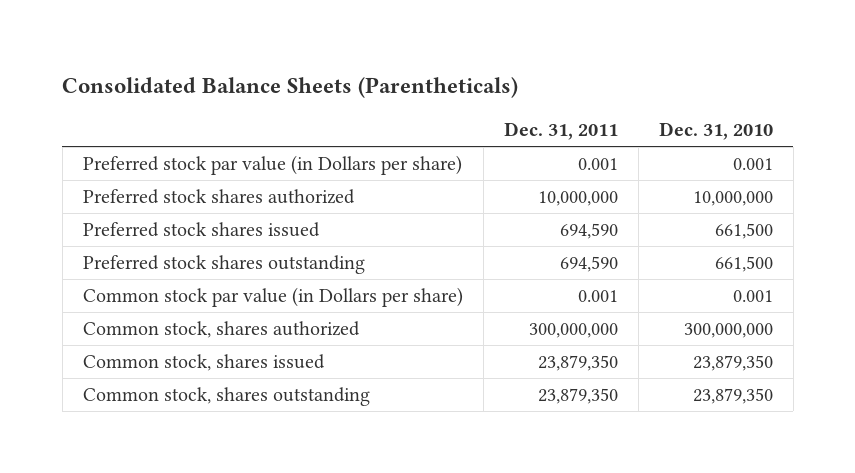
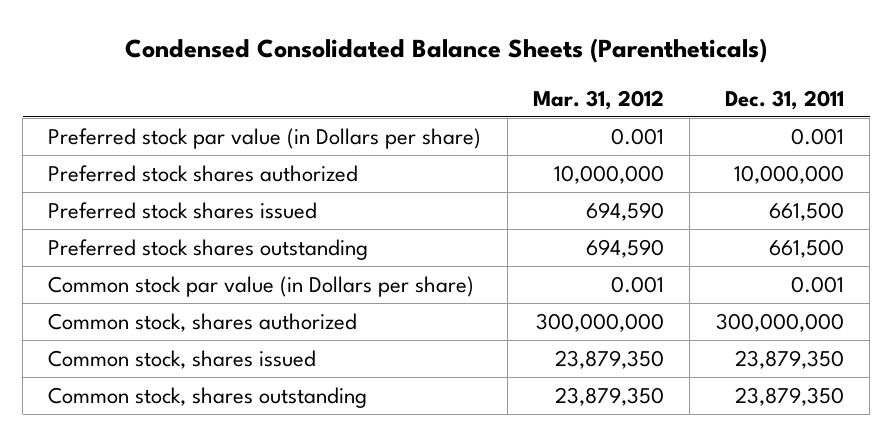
[62,77,519,99] Consolidated Balance Sheets (Parentheticals) -> [125,38,768,64] Condensed Consolidated Balance Sheets (Parentheticals)
[658,121,773,140] Dec. 31, 2010 -> none
none -> [533,89,665,110] Mar. 31, 2012
[559,223,618,240] 694,590 -> [768,201,844,221] 661,500
[559,256,618,273] 694,590 -> [768,238,844,258] 661,500

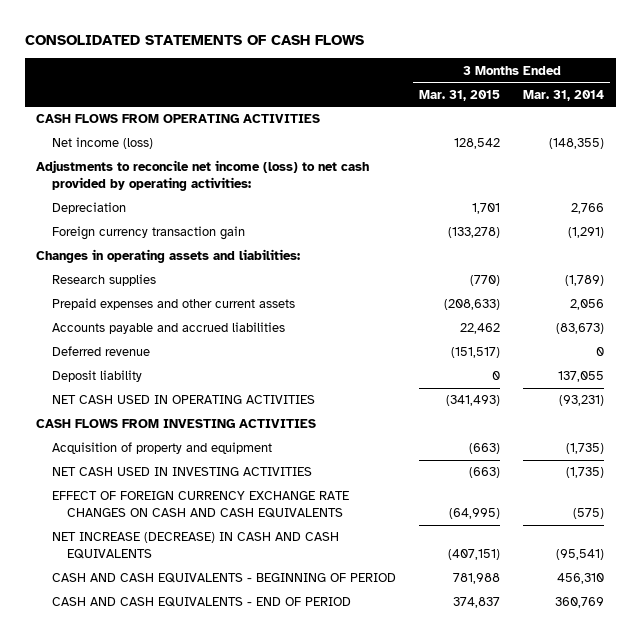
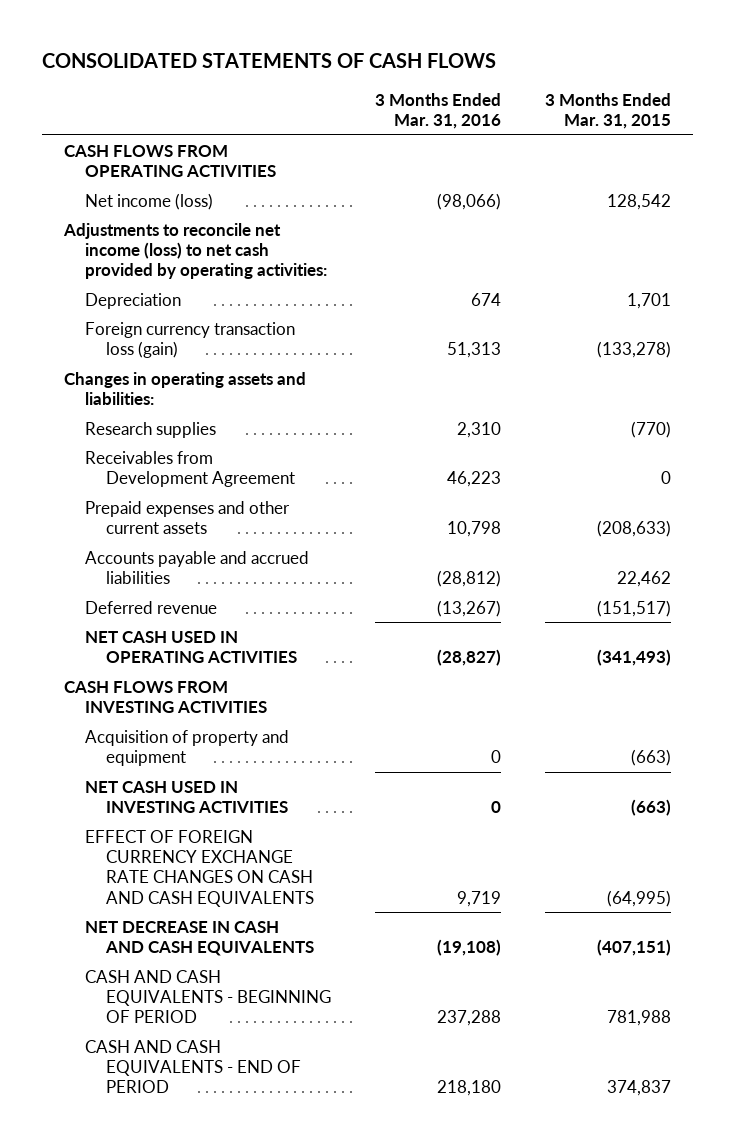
[523,89,605,101] Mar. 31, 2014 -> none
none -> [375,92,502,130] 3 Months Ended Mar. 31, 2016
[51,226,245,241] Foreign currency transaction gain -> [84,321,295,359] Foreign currency transaction loss (gain)
none -> [84,450,296,488] Receivables from Development Agreement
[51,370,142,383] Deposit liability -> none
[51,532,339,560] NET INCREASE (DECREASE) IN CASH AND CASH EQUIVALENTS -> [84,920,315,957] NET DECREASE IN CASH AND CASH EQUIVALENTS

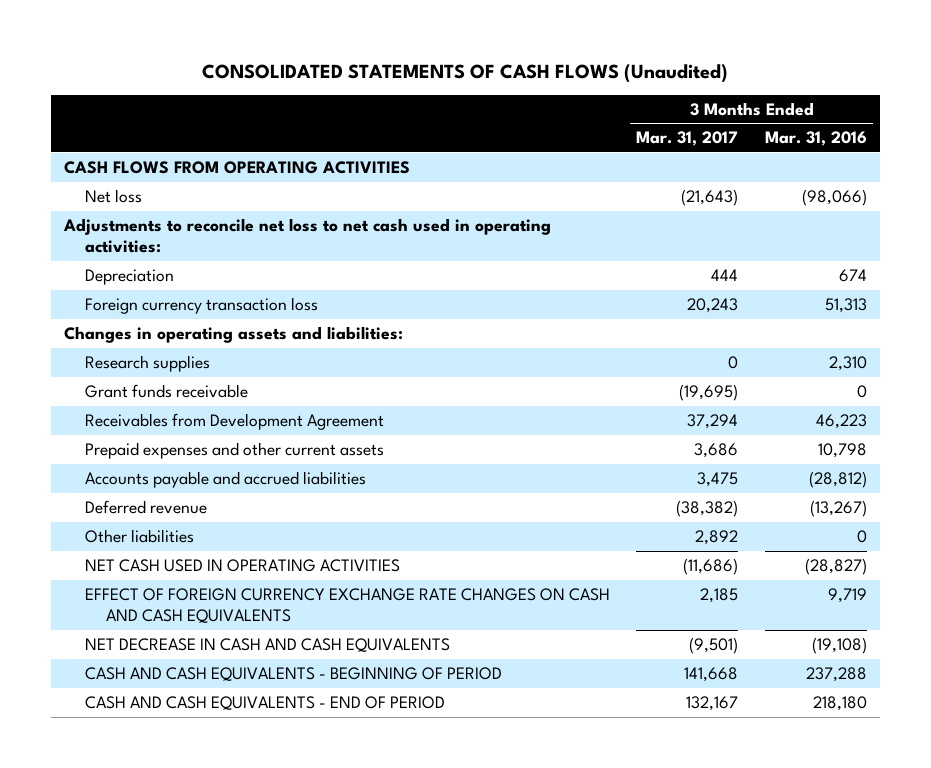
[41,53,496,69] CONSOLIDATED STATEMENTS OF CASH FLOWS -> [202,63,729,83] CONSOLIDATED STATEMENTS OF CASH FLOWS (Unaudited)
[545,92,672,130] 3 Months Ended Mar. 31, 2015 -> none
none -> [636,131,739,147] Mar. 31, 2017
[84,192,213,210] Net income (loss) -> [85,188,143,203] Net loss
[62,222,327,280] Adjustments to reconcile net income (loss) to net cash provided by operating activities: -> [62,217,551,253] Adjustments to reconcile net loss to net cash used in operating activities:
[84,321,295,359] Foreign currency transaction loss (gain) -> [85,296,319,314] Foreign currency transaction loss
none -> [85,383,249,398] Grant funds receivable
none -> [85,528,195,543] Other liabilities
[63,680,267,714] CASH FLOWS FROM INVESTING ACTIVITIES -> none
[84,729,289,767] Acquisition of property and equipment -> none
[84,780,289,814] NET CASH USED IN INVESTING ACTIVITIES -> none

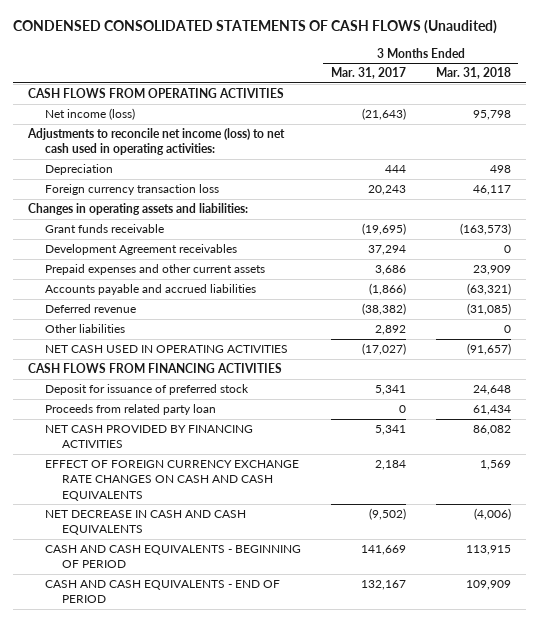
[202,63,729,83] CONSOLIDATED STATEMENTS OF CASH FLOWS (Unaudited) -> [12,20,497,35] CONDENSED CONSOLIDATED STATEMENTS OF CASH FLOWS (Unaudited)
[764,131,867,147] Mar. 31, 2016 -> none
none -> [435,67,511,80] Mar. 31, 2018
[85,188,143,203] Net loss -> [44,108,135,121] Net income (loss)
[62,217,551,253] Adjustments to reconcile net loss to net cash used in operating activities: -> [26,128,285,156] Adjustments to reconcile net income (loss) to net cash used in operating activities:
[85,354,211,372] Research supplies -> none
[85,412,385,430] Receivables from Development Agreement -> [44,244,237,256] Development Agreement receivables
[697,471,739,487] 3,475 -> [368,283,406,296] (1,866)
[683,557,739,575] (11,686) -> [361,343,406,356] (17,027)
none -> [27,363,282,374] CASH FLOWS FROM FINANCING ACTIVITIES
none -> [44,384,249,396] Deposit for issuance of preferred stock
none -> [44,404,216,416] Proceeds from related party loan
none -> [44,425,253,449] NET CASH PROVIDED BY FINANCING ACTIVITIES
[700,587,739,603] 2,185 -> [374,460,406,471] 2,184
[689,636,739,654] (9,501) -> [368,508,406,521] (9,502)
[684,666,739,682] 141,668 -> [360,545,406,556] 141,669

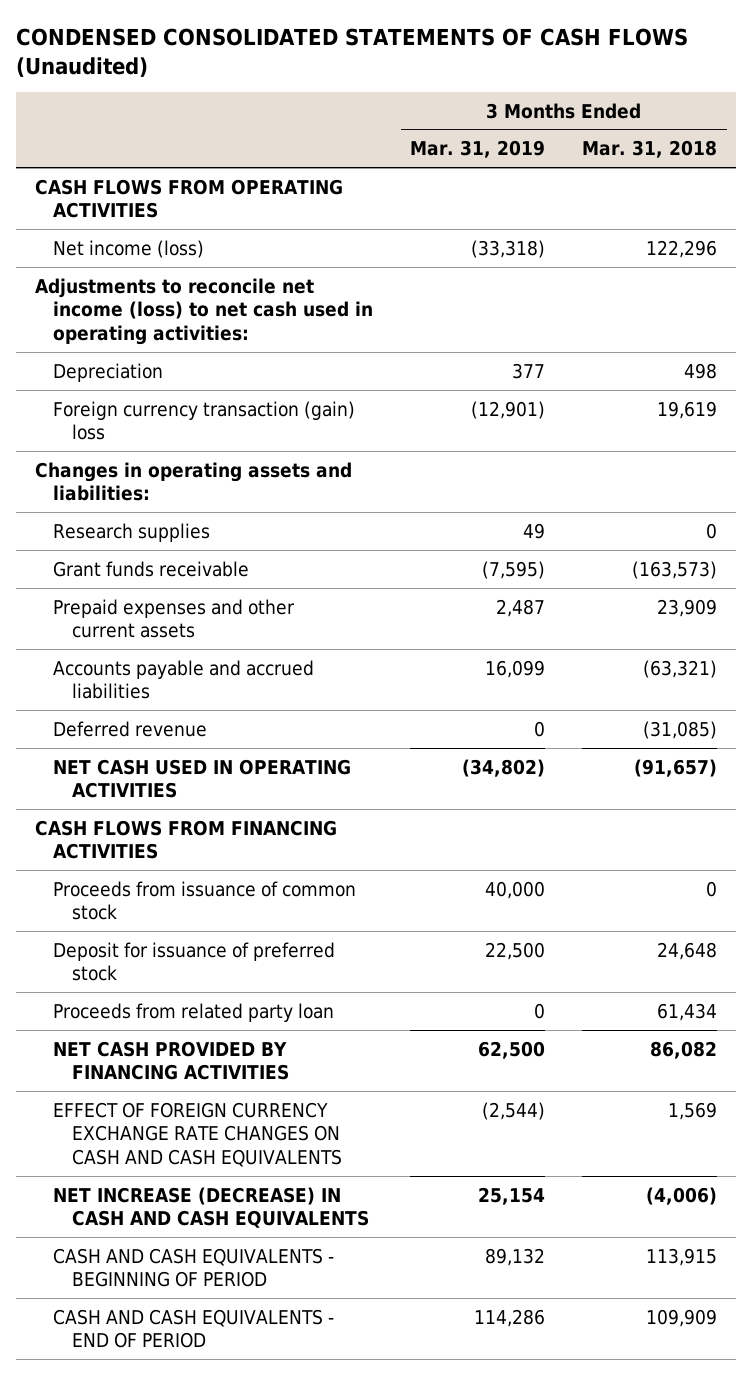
[330,67,406,80] Mar. 31, 2017 -> none
none -> [410,140,546,159] Mar. 31, 2019
[472,110,511,121] 95,798 -> [646,239,718,258] 122,296
[44,184,219,196] Foreign currency transaction loss -> [53,400,356,441] Foreign currency transaction (gain) loss
[472,185,511,196] 46,117 -> [657,400,718,419] 19,619
none -> [53,522,211,542] Research supplies
[44,244,237,256] Development Agreement receivables -> none
[44,324,125,334] Other liabilities -> none
none -> [53,880,357,921] Proceeds from issuance of common stock
[44,510,246,536] NET DECREASE IN CASH AND CASH EQUIVALENTS -> [53,1186,370,1229] NET INCREASE (DECREASE) IN CASH AND CASH EQUIVALENTS

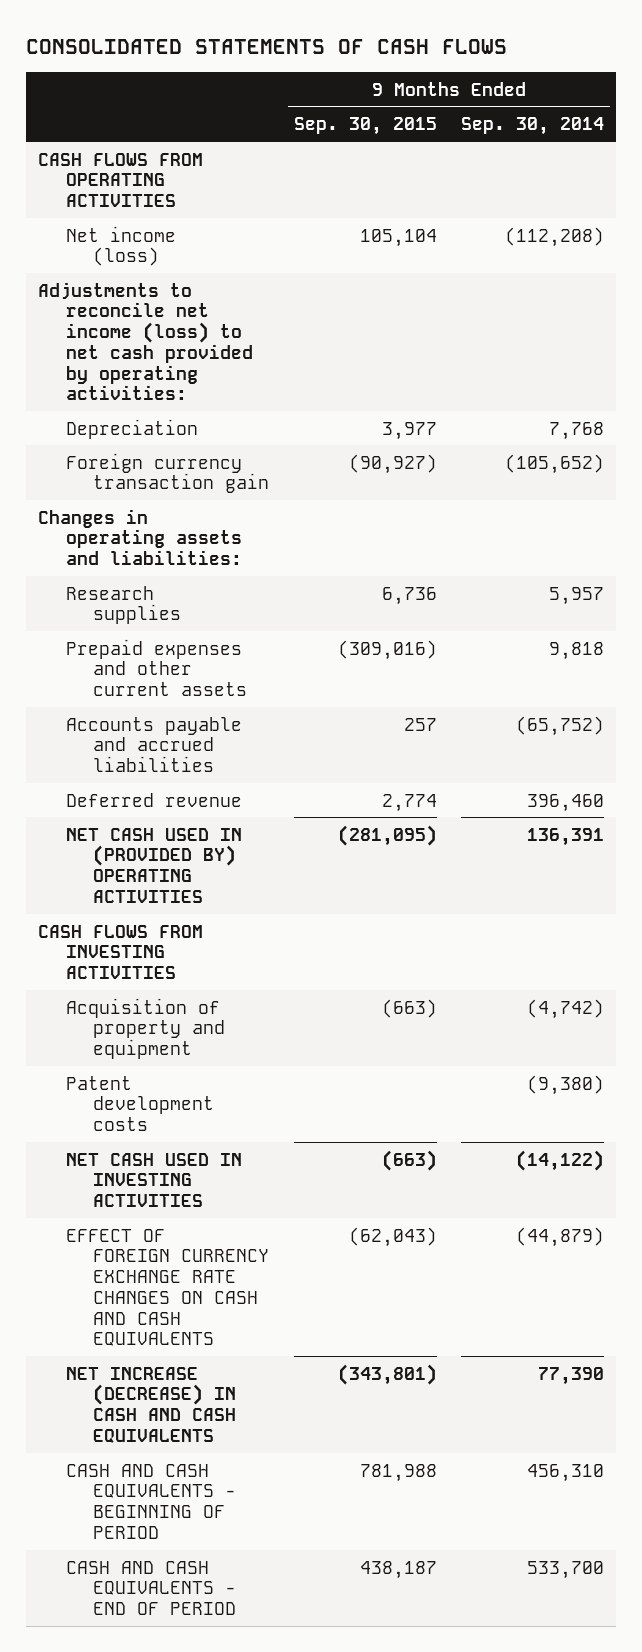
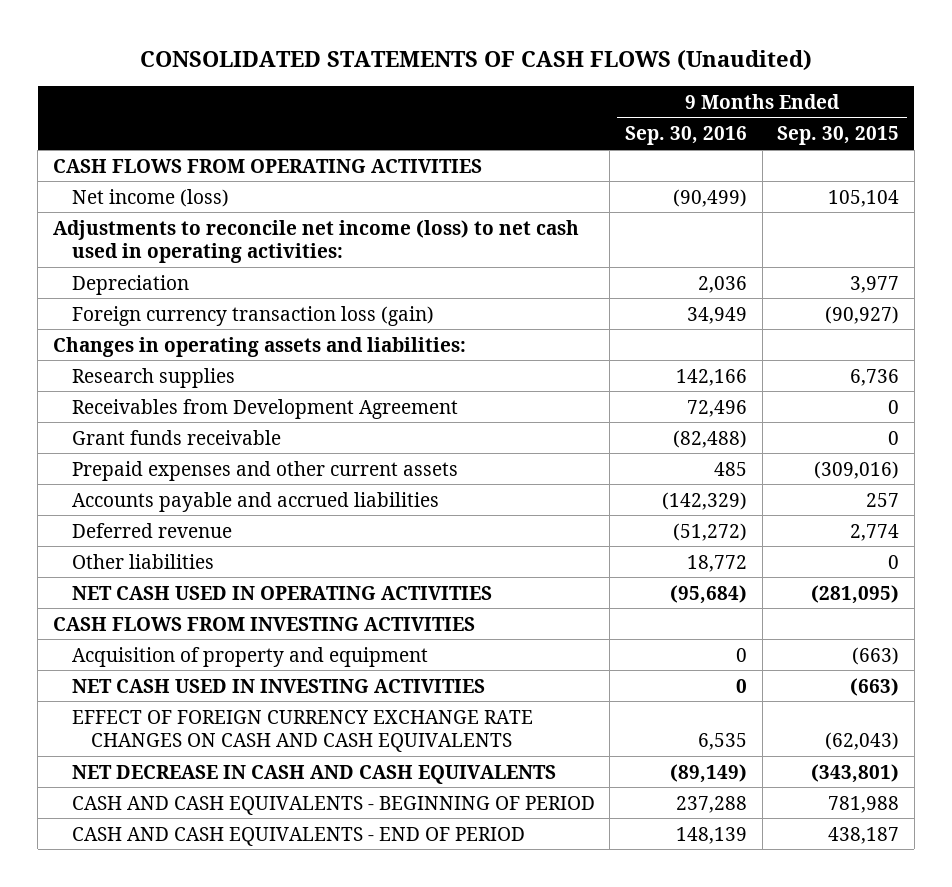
[26,39,508,55] CONSOLIDATED STATEMENTS OF CASH FLOWS -> [140,50,813,72] CONSOLIDATED STATEMENTS OF CASH FLOWS (Unaudited)
[460,117,604,136] Sep. 30, 2014 -> none
none -> [625,126,748,146] Sep. 30, 2016
[38,281,253,401] Adjustments to reconcile net income (loss) to net cash provided by operating activities: -> [53,219,580,263] Adjustments to reconcile net income (loss) to net cash used in operating activities:
[65,452,270,494] Foreign currency transaction gain -> [71,305,434,326] Foreign currency transaction loss (gain)
none -> [71,398,458,419] Receivables from Development Agreement
none -> [71,429,281,445] Grant funds receivable
none -> [71,553,214,569] Other liabilities
[65,827,242,903] NET CASH USED IN (PROVIDED BY) OPERATING ACTIVITIES -> [71,585,492,600] NET CASH USED IN OPERATING ACTIVITIES
[65,1075,215,1132] Patent development costs -> none
[65,1366,237,1443] NET INCREASE (DECREASE) IN CASH AND CASH EQUIVALENTS -> [71,764,556,784] NET DECREASE IN CASH AND CASH EQUIVALENTS

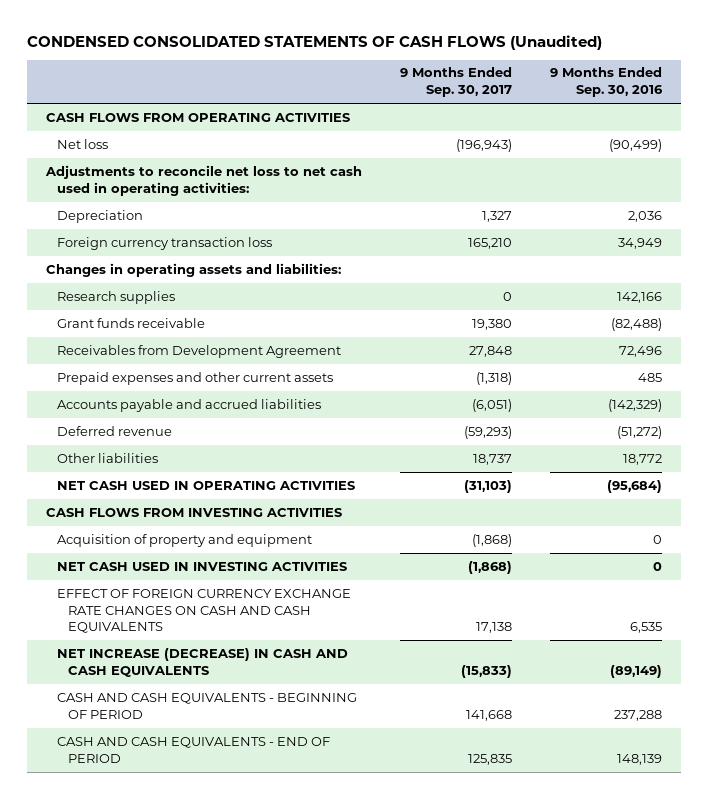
[140,50,813,72] CONSOLIDATED STATEMENTS OF CASH FLOWS (Unaudited) -> [26,34,602,50] CONDENSED CONSOLIDATED STATEMENTS OF CASH FLOWS (Unaudited)
[777,126,900,146] Sep. 30, 2015 -> none
none -> [399,67,512,98] 9 Months Ended Sep. 30, 2017
[71,188,229,207] Net income (loss) -> [56,138,108,149] Net loss
[53,219,580,263] Adjustments to reconcile net income (loss) to net cash used in operating activities: -> [44,164,362,196] Adjustments to reconcile net loss to net cash used in operating activities:
[71,305,434,326] Foreign currency transaction loss (gain) -> [56,236,272,250] Foreign currency transaction loss
[71,398,458,419] Receivables from Development Agreement -> [56,344,341,358] Receivables from Development Agreement
[71,764,556,784] NET DECREASE IN CASH AND CASH EQUIVALENTS -> [56,647,348,677] NET INCREASE (DECREASE) IN CASH AND CASH EQUIVALENTS

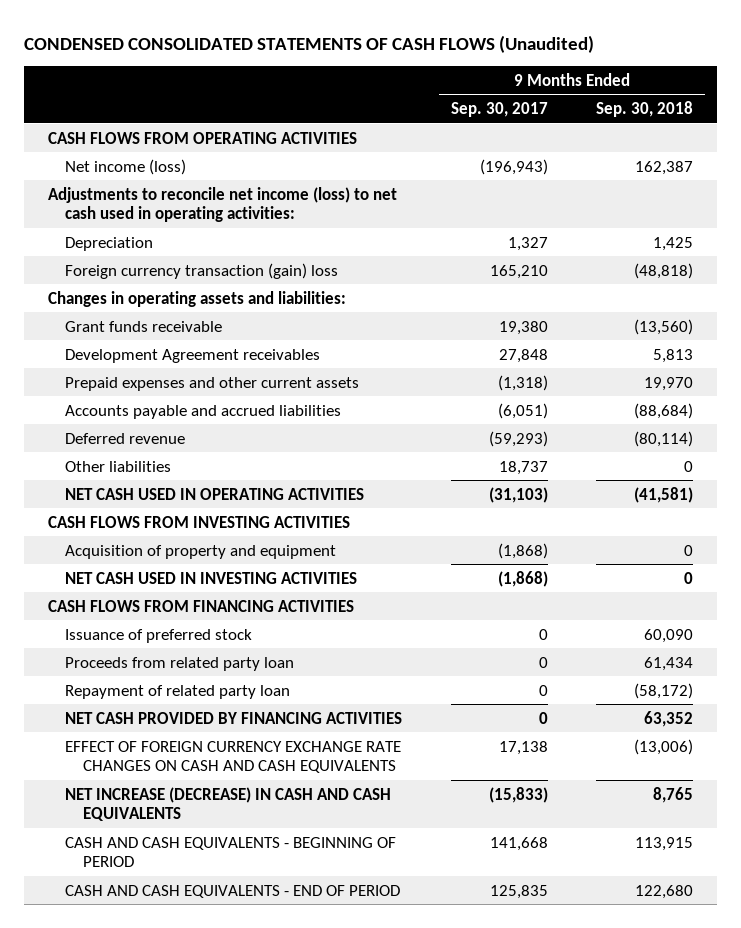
[549,67,663,98] 9 Months Ended Sep. 30, 2016 -> none
none -> [596,100,694,117] Sep. 30, 2018
[56,138,108,149] Net loss -> [65,158,187,175] Net income (loss)
[44,164,362,196] Adjustments to reconcile net loss to net cash used in operating activities: -> [47,186,397,222] Adjustments to reconcile net income (loss) to net cash used in operating activities:
[56,236,272,250] Foreign currency transaction loss -> [65,262,339,279] Foreign currency transaction (gain) loss
[56,290,175,304] Research supplies -> none
[56,344,341,358] Receivables from Development Agreement -> [65,348,321,363] Development Agreement receivables
none -> [47,599,354,612] CASH FLOWS FROM FINANCING ACTIVITIES
none -> [65,628,253,643] Issuance of preferred stock
none -> [65,656,295,671] Proceeds from related party loan
none -> [65,684,291,699] Repayment of related party loan
none -> [65,711,403,724] NET CASH PROVIDED BY FINANCING ACTIVITIES

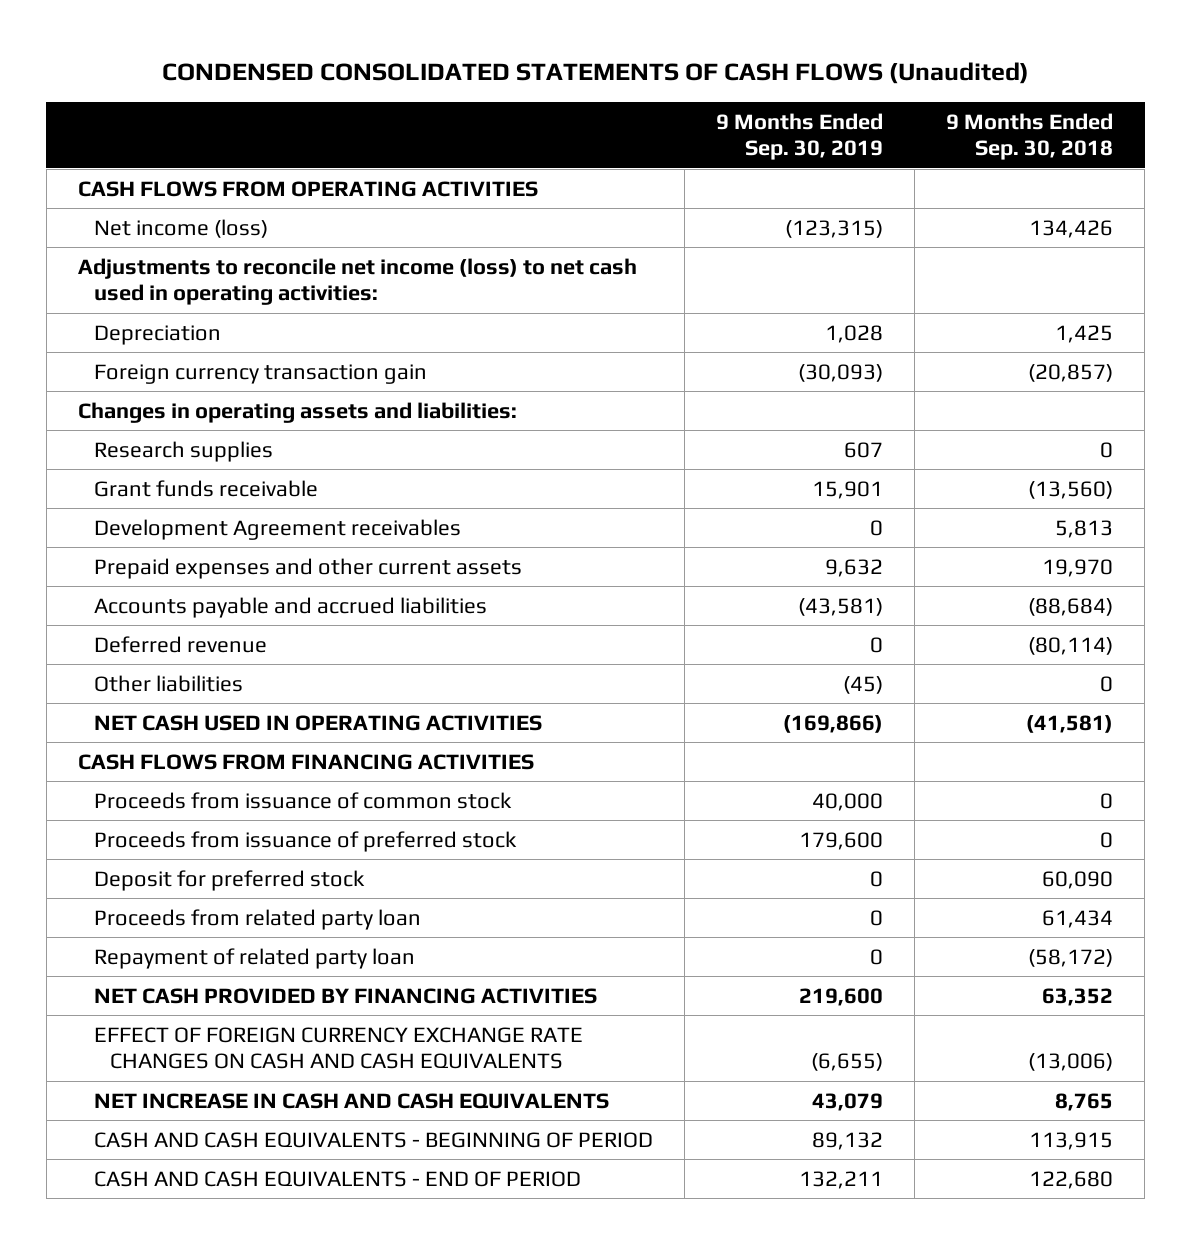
[450,101,548,117] Sep. 30, 2017 -> none
none -> [715,112,883,161] 9 Months Ended Sep. 30, 2019
[635,160,694,175] 162,387 -> [1029,219,1114,238] 134,426
[65,262,339,279] Foreign currency transaction (gain) loss -> [93,363,427,384] Foreign currency transaction gain
[634,262,694,279] (48,818) -> [1028,363,1114,382] (20,857)
none -> [93,440,273,462] Research supplies
[47,515,350,528] CASH FLOWS FROM INVESTING ACTIVITIES -> none
[65,544,337,559] Acquisition of property and equipment -> none
[65,571,358,584] NET CASH USED IN INVESTING ACTIVITIES -> none
none -> [93,791,512,809] Proceeds from issuance of common stock
[65,628,253,643] Issuance of preferred stock -> [93,830,517,852] Proceeds from issuance of preferred stock
[644,628,694,643] 60,090 -> [1100,831,1114,848] 0
none -> [93,869,365,891] Deposit for preferred stock
[65,786,392,821] NET INCREASE (DECREASE) IN CASH AND CASH EQUIVALENTS -> [93,1092,609,1109] NET INCREASE IN CASH AND CASH EQUIVALENTS

